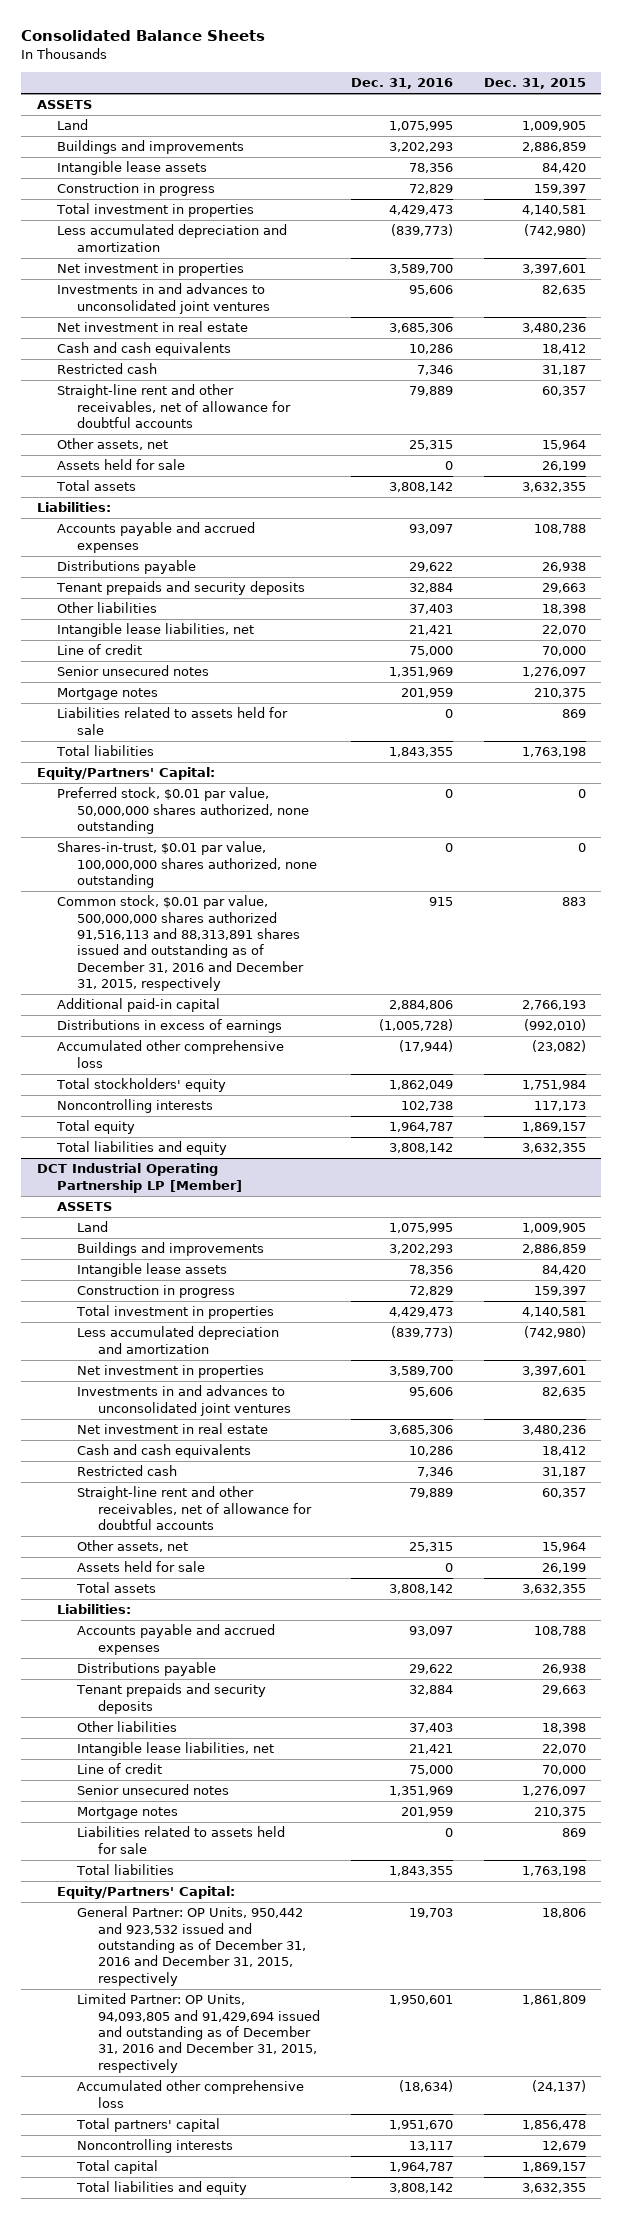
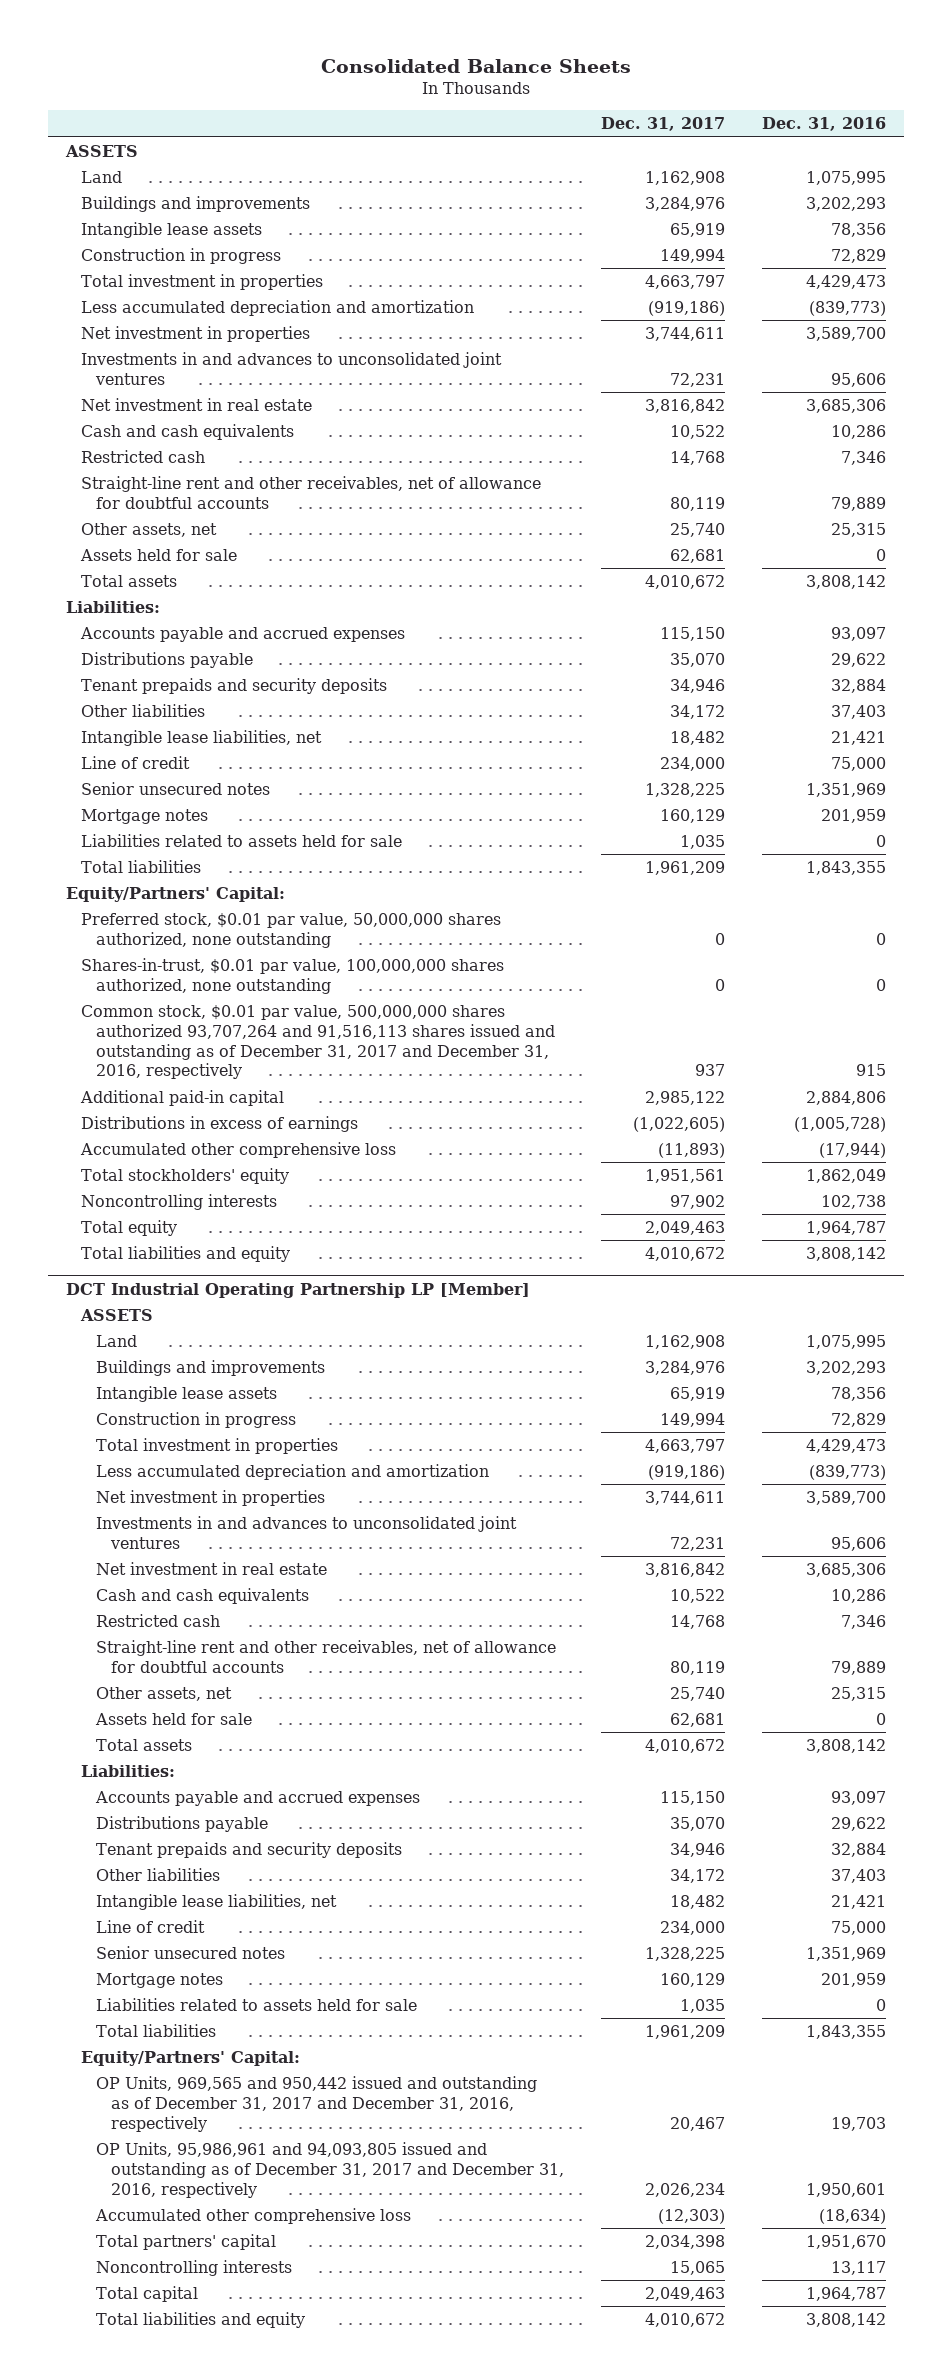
[483,78,586,90] Dec. 31, 2015 -> none
none -> [600,117,725,132] Dec. 31, 2017
[56,895,305,991] Common stock, $0.01 par value, 500,000,000 shares authorized 91,516,113 and 88,313,891 shares issued and outstanding as of December 31, 2016 and December 31, 2015, respectively -> [81,1004,556,1080] Common stock, $0.01 par value, 500,000,000 shares authorized 93,707,264 and 91,516,113 shares issued and outstanding as of December 31, 2017 and December 31, 2016, respectively
[77,1906,306,1986] General Partner: OP Units, 950,442 and 923,532 issued and outstanding as of December 31, 2016 and December 31, 2015, respectively -> [96,2075,538,2132] OP Units, 969,565 and 950,442 issued and outstanding as of December 31, 2017 and December 31, 2016, respectively
[77,1993,320,2073] Limited Partner: OP Units, 94,093,805 and 91,429,694 issued and outstanding as of December 31, 2016 and December 31, 2015, respectively -> [96,2141,565,2198] OP Units, 95,986,961 and 94,093,805 issued and outstanding as of December 31, 2017 and December 31, 2016, respectively

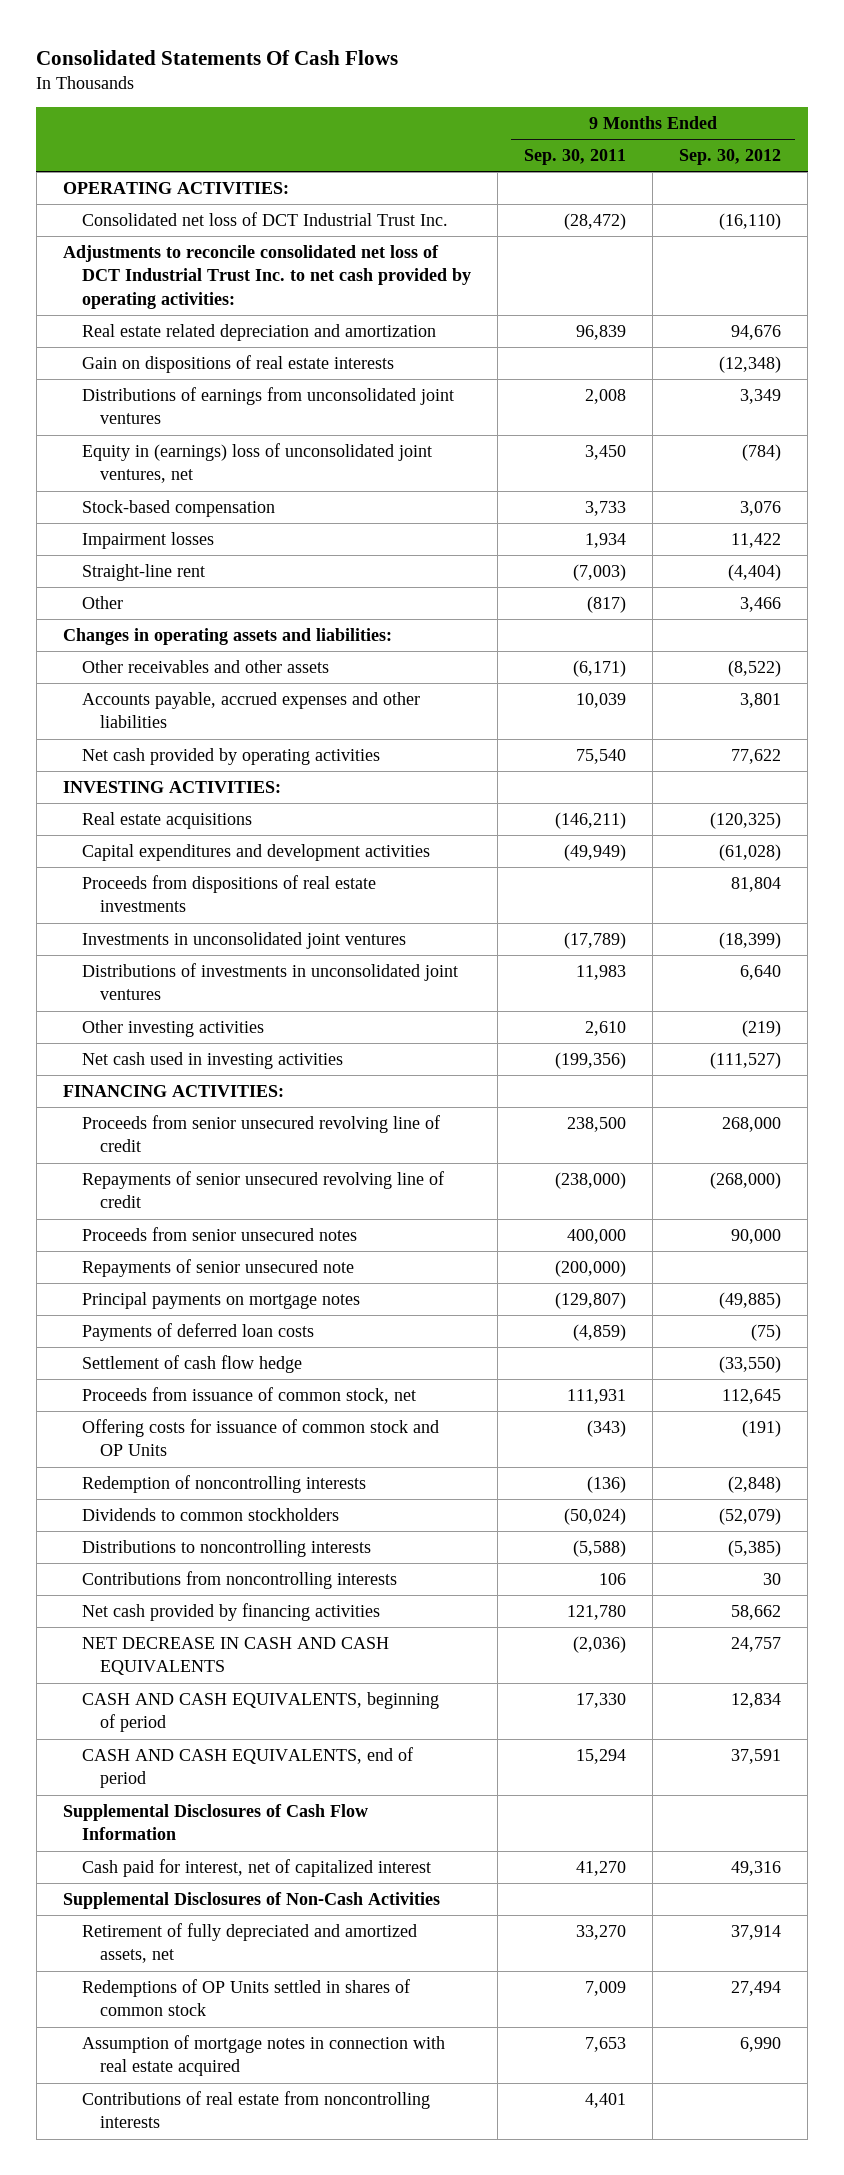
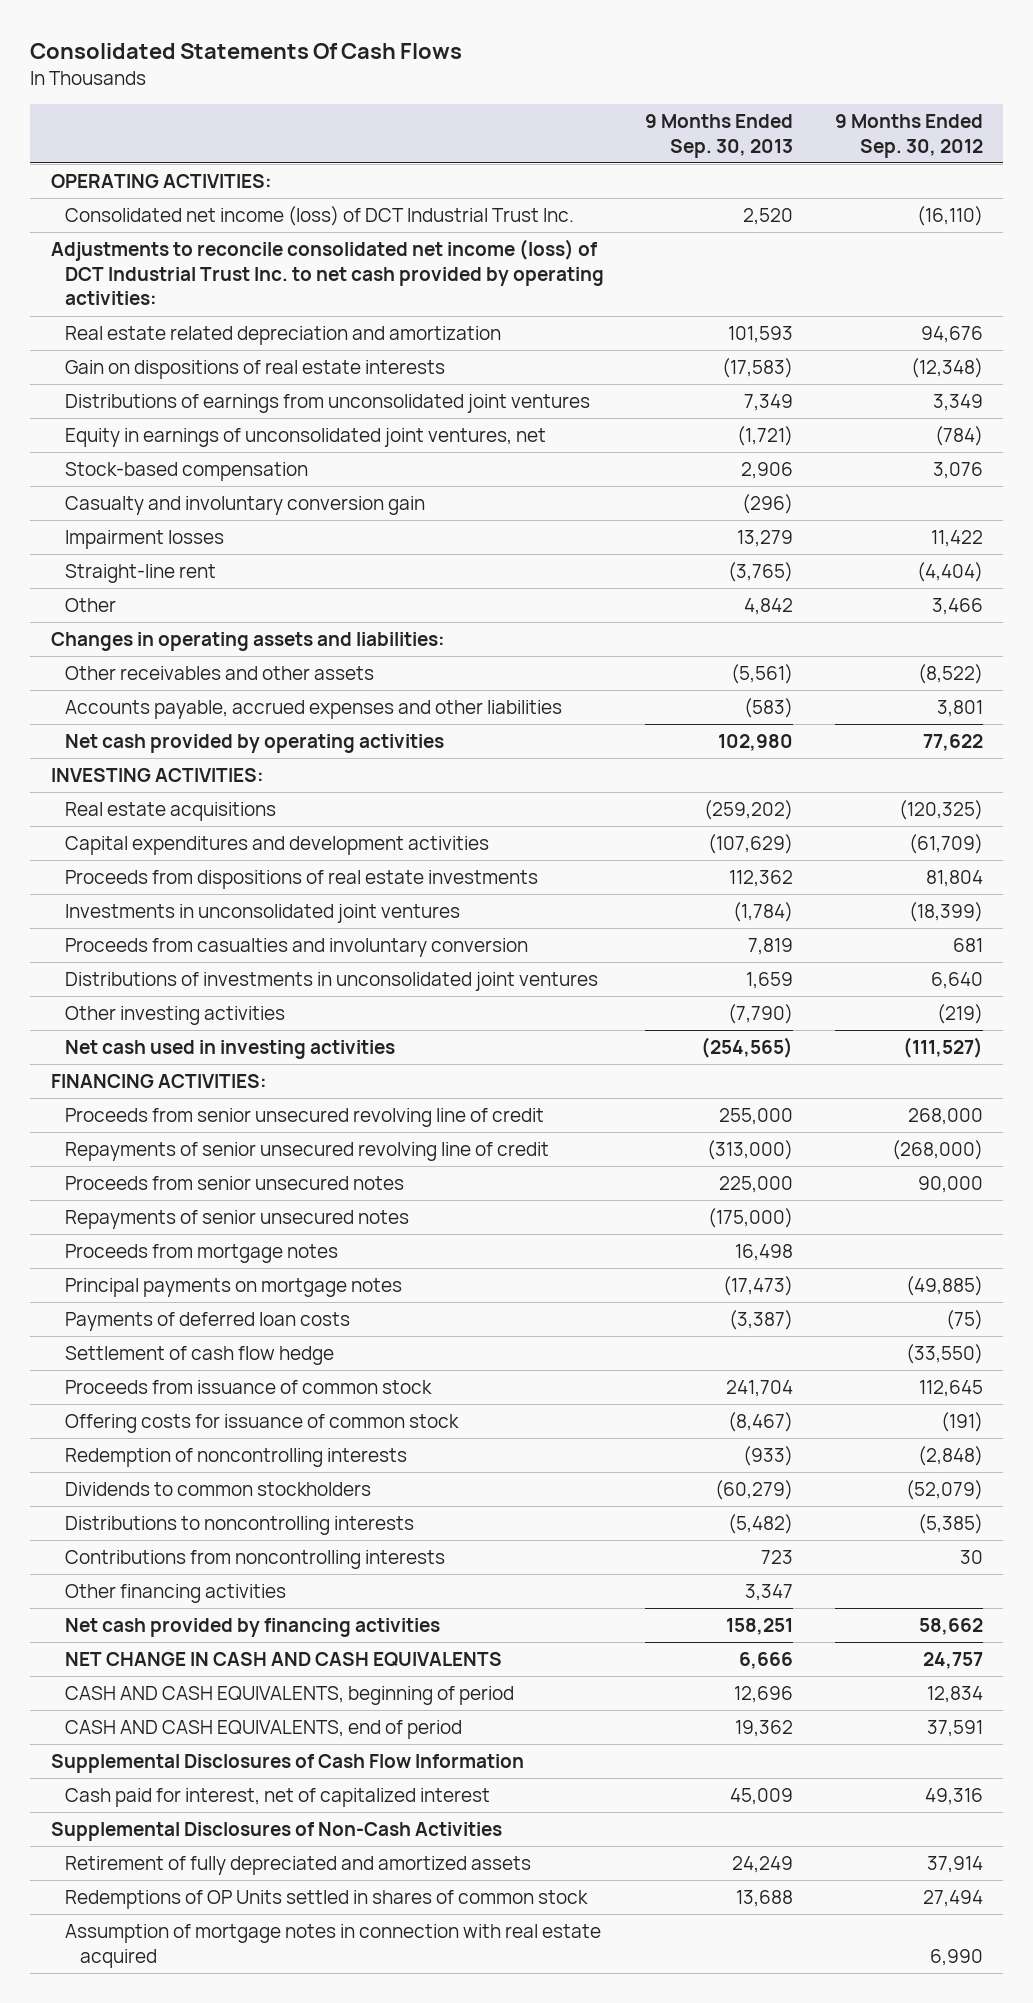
[523,148,626,165] Sep. 30, 2011 -> none
none -> [645,114,794,158] 9 Months Ended Sep. 30, 2013
[81,211,448,226] Consolidated net loss of DCT Industrial Trust Inc. -> [65,206,575,227] Consolidated net income (loss) of DCT Industrial Trust Inc.
[63,244,471,309] Adjustments to reconcile consolidated net loss of DCT Industrial Trust Inc. to net cash provided by operating activities: -> [50,239,605,306] Adjustments to reconcile consolidated net income (loss) of DCT Industrial Trust Inc. to net cash provided by operating activities:
[81,442,432,484] Equity in (earnings) loss of unconsolidated joint ventures, net -> [65,428,547,448] Equity in earnings of unconsolidated joint ventures, net
none -> [65,496,426,516] Casualty and involuntary conversion gain
[719,843,782,861] (61,028) -> [908,834,983,855] (61,709)
none -> [65,938,529,958] Proceeds from casualties and involuntary conversion
[81,1258,354,1277] Repayments of senior unsecured note -> [65,1210,410,1230] Repayments of senior unsecured notes
none -> [65,1244,339,1264] Proceeds from mortgage notes
[81,1386,416,1404] Proceeds from issuance of common stock, net -> [65,1380,433,1395] Proceeds from issuance of common stock
[81,1418,439,1457] Offering costs for issuance of common stock and OP Units -> [65,1414,460,1434] Offering costs for issuance of common stock
none -> [65,1584,287,1604] Other financing activities
[81,1636,389,1676] NET DECREASE IN CASH AND CASH EQUIVALENTS -> [65,1652,503,1668] NET CHANGE IN CASH AND CASH EQUIVALENTS
[81,1922,417,1964] Retirement of fully depreciated and amortized assets, net -> [65,1856,532,1876] Retirement of fully depreciated and amortized assets
[81,2090,430,2129] Contributions of real estate from noncontrolling interests -> none

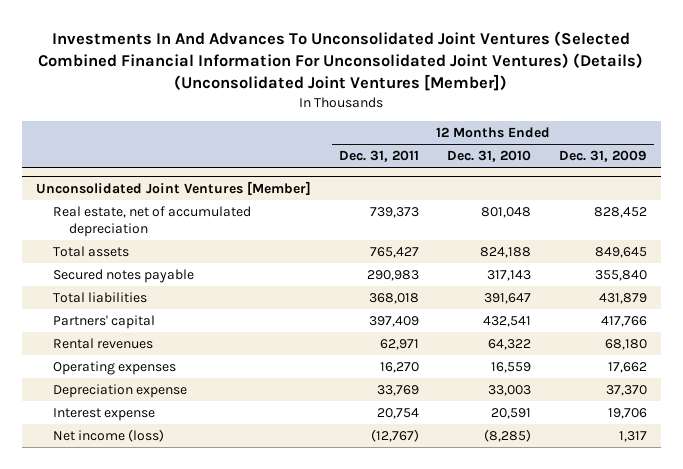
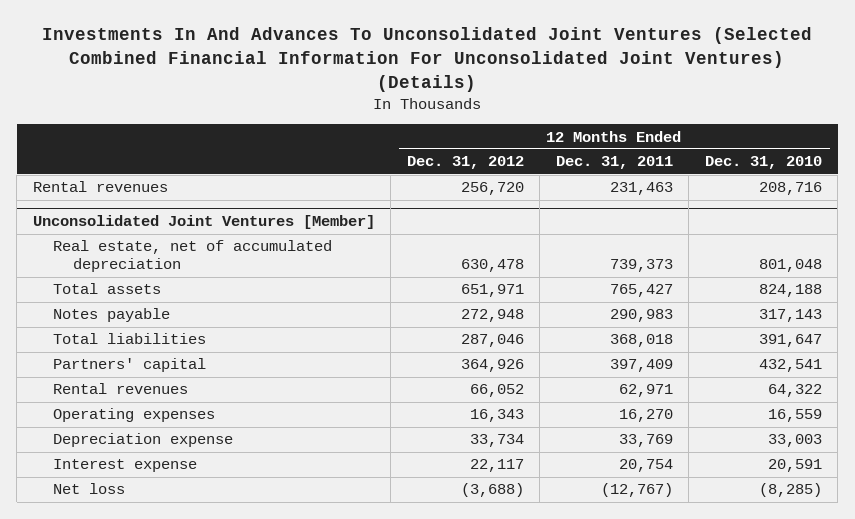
[38,30,644,91] Investments In And Advances To Unconsolidated Joint Ventures (Selected Combined Financial Information For Unconsolidated Joint Ventures) (Details) (Unconsolidated Joint Ventures [Member]) -> [42,27,813,93] Investments In And Advances To Unconsolidated Joint Ventures (Selected Combined Financial Information For Unconsolidated Joint Ventures) (Details)
[559,150,648,163] Dec. 31, 2009 -> none
none -> [406,156,524,170] Dec. 31, 2012
none -> [32,181,168,193] Rental revenues
[52,269,194,284] Secured notes payable -> [52,308,170,323] Notes payable
[52,429,164,443] Net income (loss) -> [52,483,125,495] Net loss

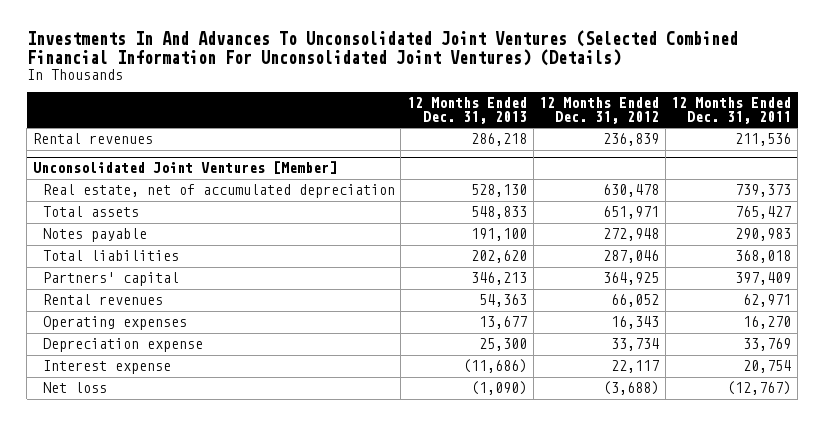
[704,156,822,170] Dec. 31, 2010 -> none
none -> [407,97,528,125] 12 Months Ended Dec. 31, 2013
[460,182,524,196] 256,720 -> [603,133,660,147] 236,839
[609,182,673,196] 231,463 -> [735,133,792,147] 211,536
[460,359,524,373] 364,926 -> [603,272,660,286] 364,925

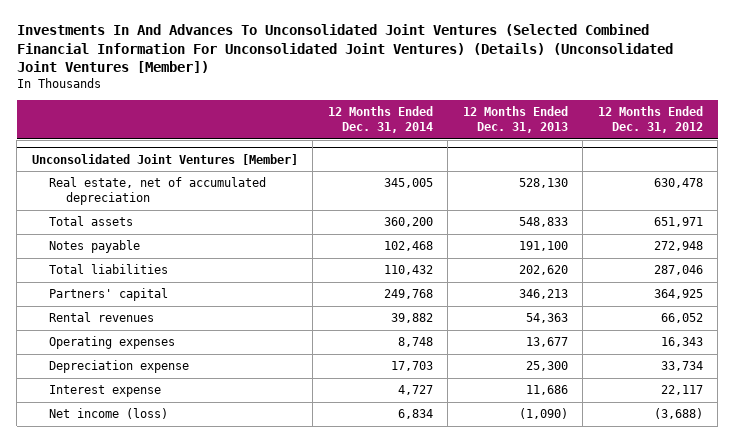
[26,30,738,66] Investments In And Advances To Unconsolidated Joint Ventures (Selected Combined Financial Information For Unconsolidated Joint Ventures) (Details) -> [16,24,673,74] Investments In And Advances To Unconsolidated Joint Ventures (Selected Combined Financial Information For Unconsolidated Joint Ventures) (Details) (Unconsolidated Joint Ventures [Member])
[671,97,792,125] 12 Months Ended Dec. 31, 2011 -> none
none -> [327,106,433,134] 12 Months Ended Dec. 31, 2014
[32,133,153,145] Rental revenues -> none
[463,359,528,374] (11,686) -> [525,385,568,396] 11,686
[42,382,107,394] Net loss -> [49,408,169,420] Net income (loss)

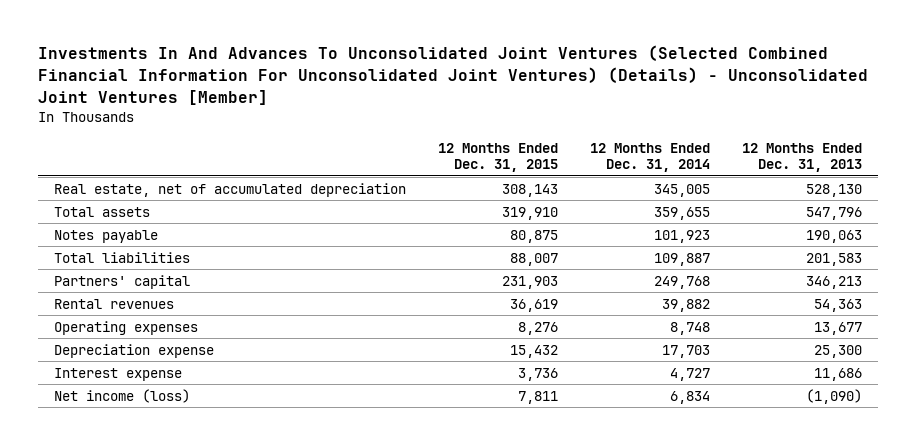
[16,24,673,74] Investments In And Advances To Unconsolidated Joint Ventures (Selected Combined Financial Information For Unconsolidated Joint Ventures) (Details) (Unconsolidated Joint Ventures [Member]) -> [37,45,868,105] Investments In And Advances To Unconsolidated Joint Ventures (Selected Combined Financial Information For Unconsolidated Joint Ventures) (Details) - Unconsolidated Joint Ventures [Member]
[597,106,703,134] 12 Months Ended Dec. 31, 2012 -> none
none -> [437,142,558,173] 12 Months Ended Dec. 31, 2015
[31,153,298,165] Unconsolidated Joint Ventures [Member] -> none
[383,217,433,228] 360,200 -> [653,206,710,220] 359,655
[518,217,568,228] 548,833 -> [805,206,862,220] 547,796
[383,241,433,252] 102,468 -> [653,229,710,243] 101,923
[518,241,568,252] 191,100 -> [805,229,862,243] 190,063
[383,265,433,276] 110,432 -> [653,252,710,266] 109,887
[518,265,568,276] 202,620 -> [805,252,862,266] 201,583

